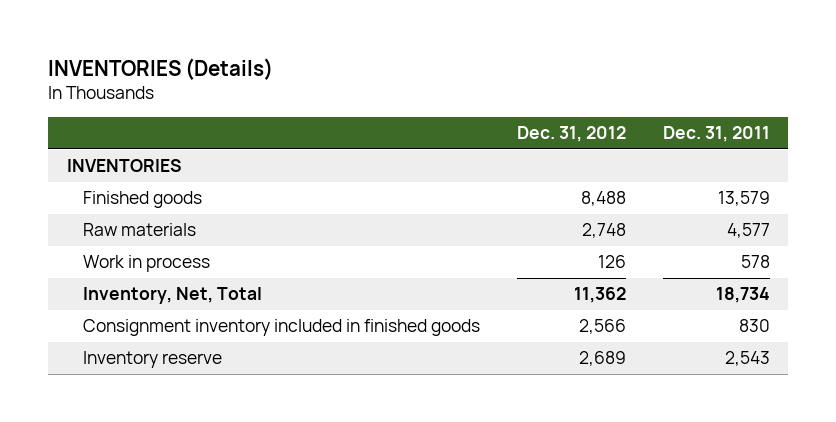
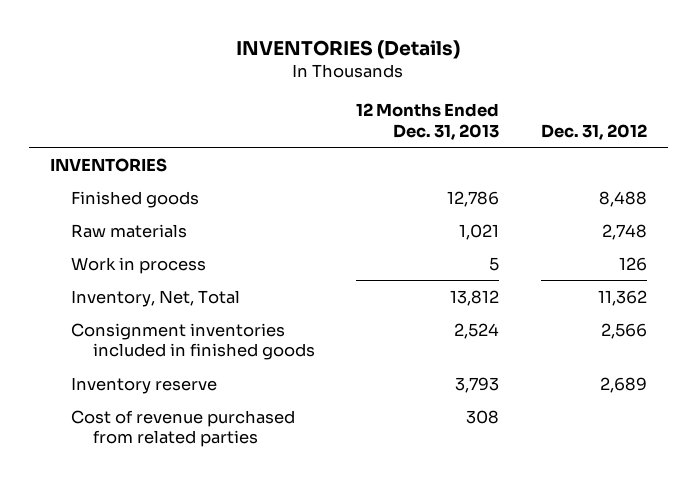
[662,126,770,143] Dec. 31, 2011 -> none
none -> [356,102,500,140] 12 Months Ended Dec. 31, 2013
[83,319,481,337] Consignment inventory included in finished goods -> [71,322,315,361] Consignment inventories included in finished goods
none -> [71,409,296,448] Cost of revenue purchased from related parties

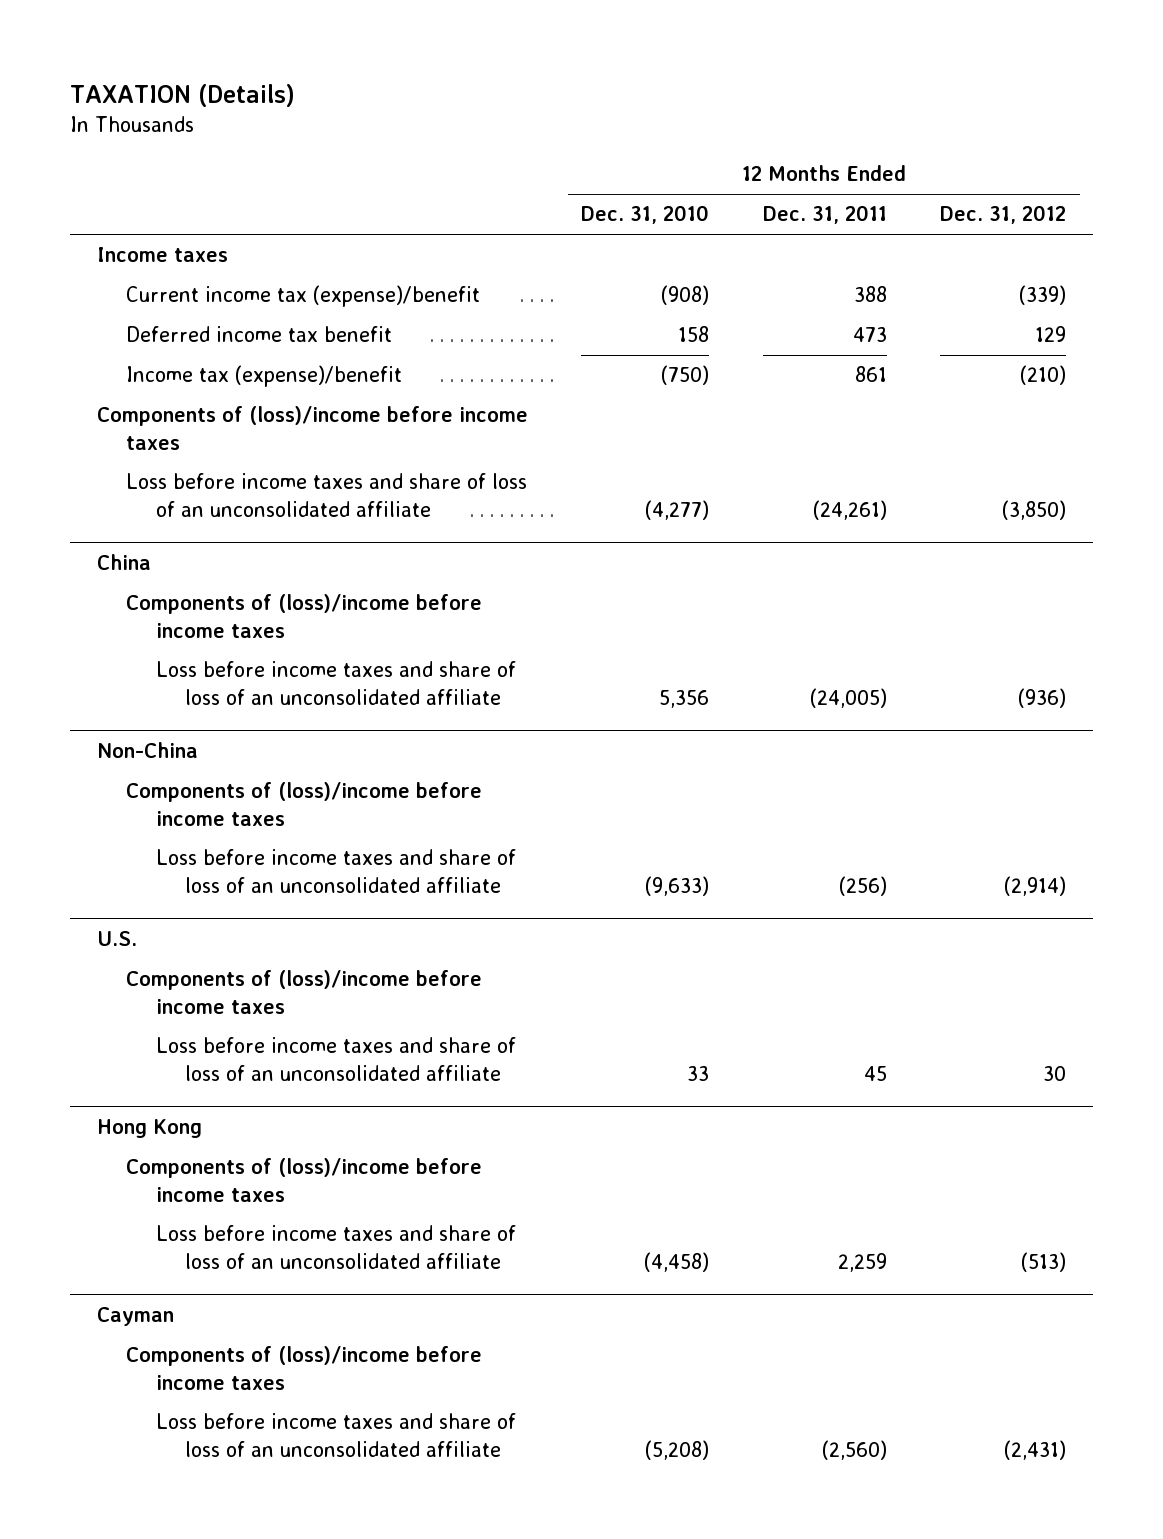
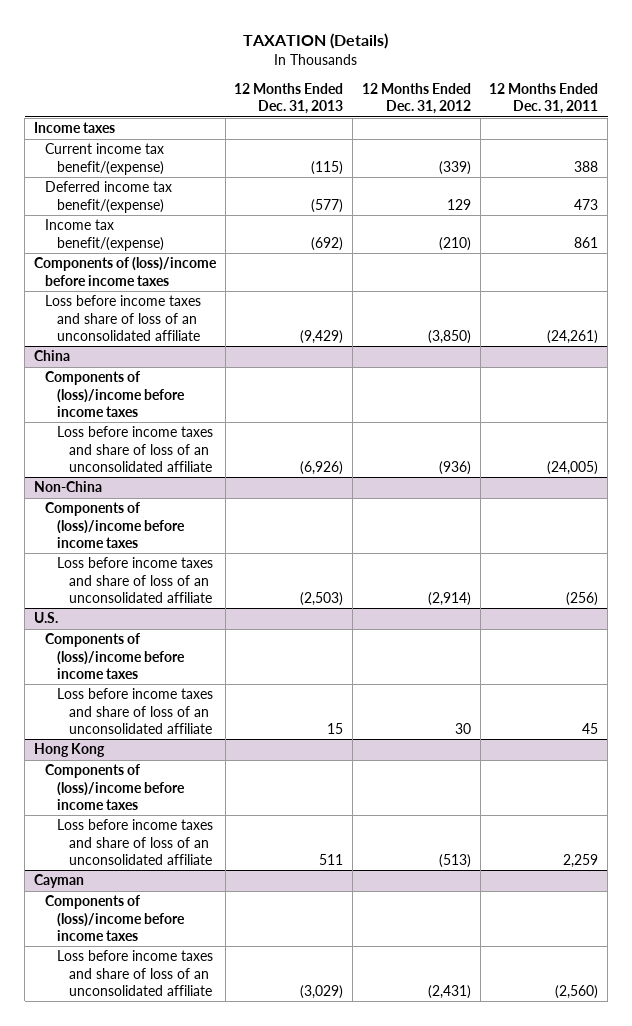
[581,205,710,225] Dec. 31, 2010 -> none
none -> [234,83,344,115] 12 Months Ended Dec. 31, 2013
[126,285,481,308] Current income tax (expense)/benefit -> [45,143,165,175] Current income tax benefit/(expense)
[126,326,393,343] Deferred income tax benefit -> [45,181,173,213] Deferred income tax benefit/(expense)
[126,365,403,388] Income tax (expense)/benefit -> [45,219,164,251] Income tax benefit/(expense)

